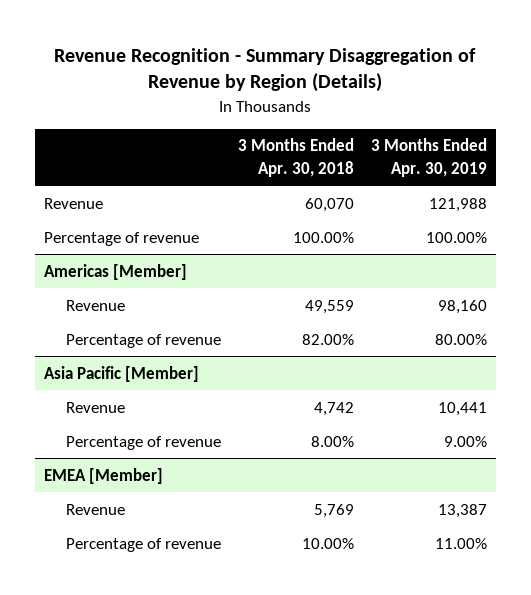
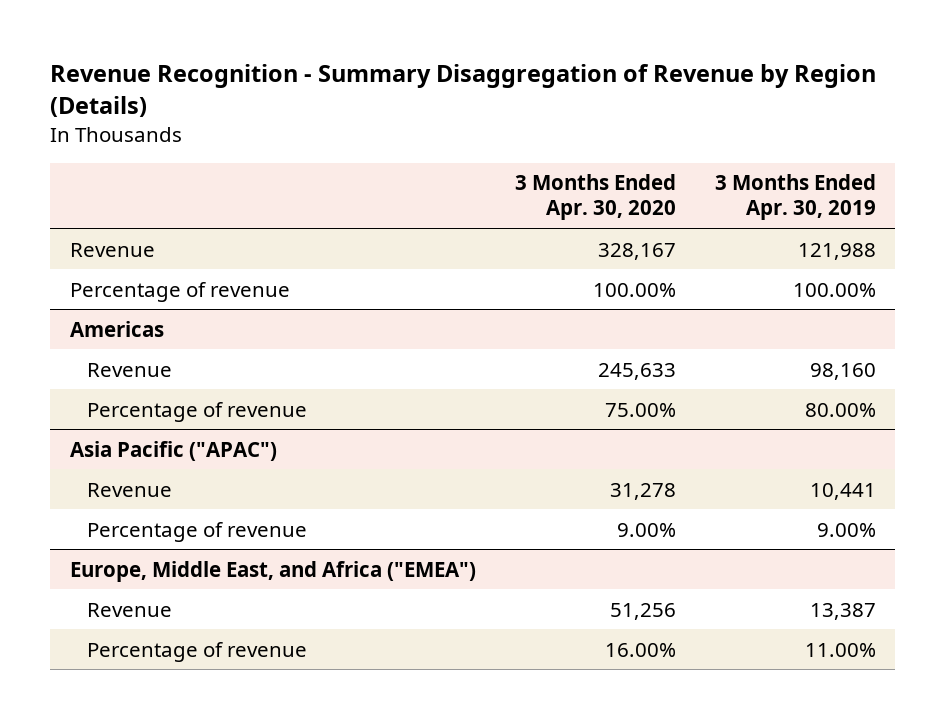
[237,138,354,177] 3 Months Ended Apr. 30, 2018 -> none
none -> [514,174,676,221] 3 Months Ended Apr. 30, 2020
[43,263,187,280] Americas [Member] -> [69,320,164,337] Americas
[43,365,199,382] Asia Pacific [Member] -> [69,440,277,461] Asia Pacific ("APAC")
[43,467,163,484] EMEA [Member] -> [69,560,476,582] Europe, Middle East, and Africa ("EMEA")

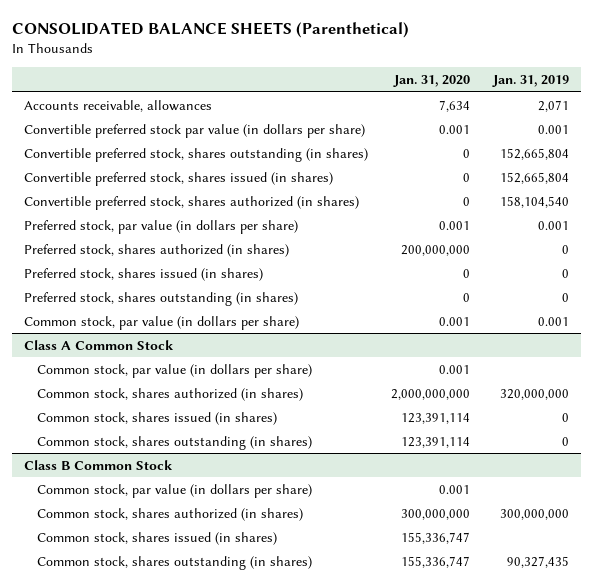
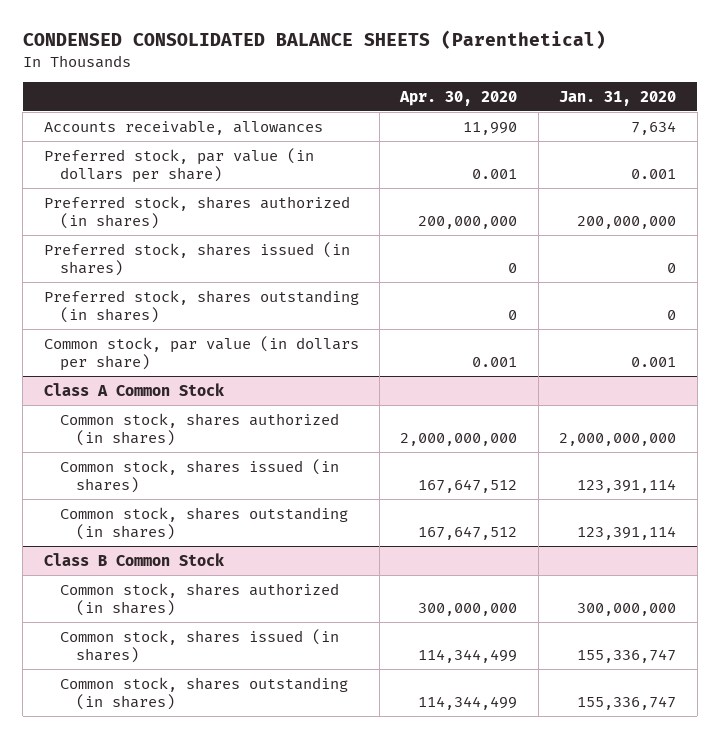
[12,22,410,39] CONSOLIDATED BALANCE SHEETS (Parenthetical) -> [22,30,606,50] CONDENSED CONSOLIDATED BALANCE SHEETS (Parenthetical)
[492,75,570,88] Jan. 31, 2019 -> none
none -> [399,90,518,106] Apr. 30, 2020
[23,123,365,138] Convertible preferred stock par value (in dollars per share) -> none
[23,147,368,162] Convertible preferred stock, shares outstanding (in shares) -> none
[23,171,333,186] Convertible preferred stock, shares issued (in shares) -> none
[23,195,359,210] Convertible preferred stock, shares authorized (in shares) -> none
[36,363,312,378] Common stock, par value (in dollars per share) -> none
[36,483,312,498] Common stock, par value (in dollars per share) -> none

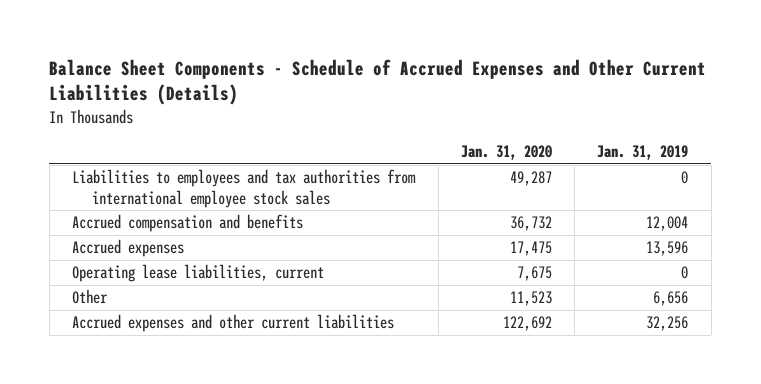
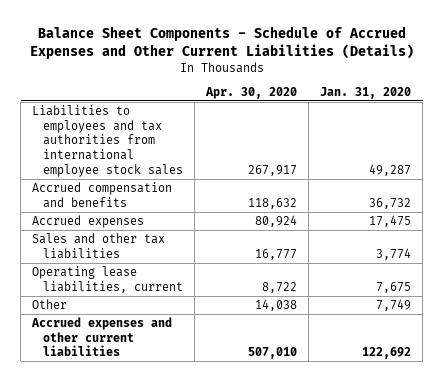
[597,145,689,161] Jan. 31, 2019 -> none
none -> [205,86,298,99] Apr. 30, 2020
none -> [32,232,166,259] Sales and other tax liabilities
[509,291,552,307] 11,523 -> [376,298,412,311] 7,749

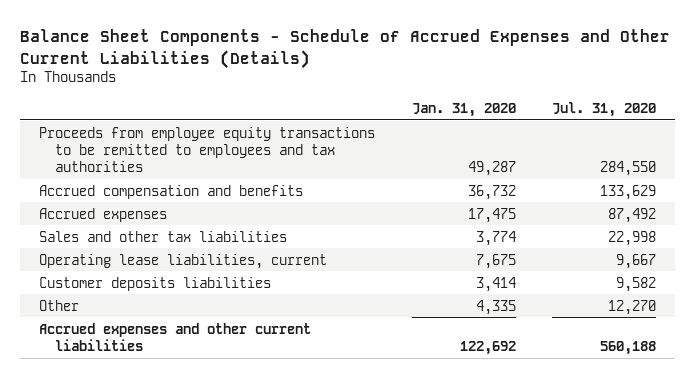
[205,86,298,99] Apr. 30, 2020 -> none
none -> [552,101,657,117] Jul. 31, 2020
[32,104,184,177] Liabilities to employees and tax authorities from international employee stock sales -> [38,126,375,173] Proceeds from employee equity transactions to be remitted to employees and tax authorities
none -> [38,276,271,291] Customer deposits liabilities
[376,298,412,311] 7,749 -> [475,299,516,315] 4,335

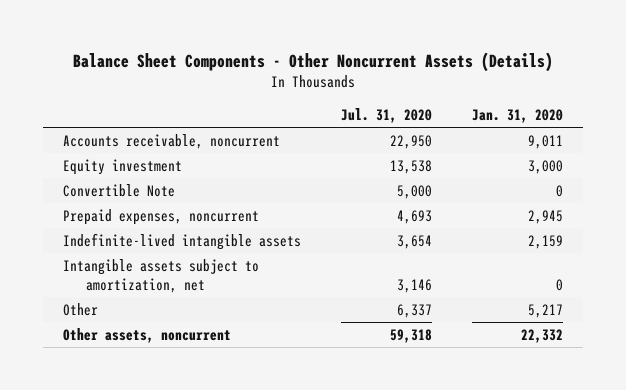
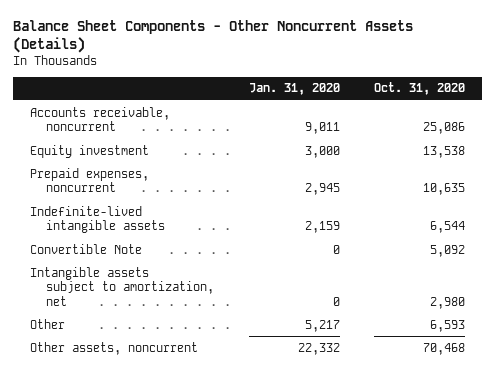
[341,108,433,124] Jul. 31, 2020 -> none
none -> [373,82,465,96] Oct. 31, 2020
[63,183,176,197] Convertible Note -> [29,243,142,254] Convertible Note

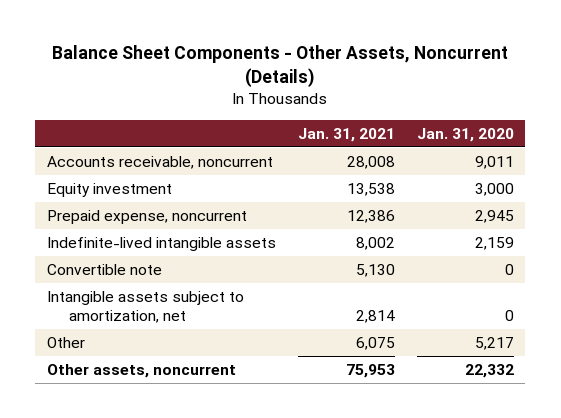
[12,19,413,54] Balance Sheet Components - Other Noncurrent Assets (Details) -> [52,45,509,88] Balance Sheet Components - Other Assets, Noncurrent (Details)
[373,82,465,96] Oct. 31, 2020 -> none
none -> [297,127,395,142] Jan. 31, 2021
[29,167,149,193] Prepaid expenses, noncurrent -> [46,210,247,225] Prepaid expense, noncurrent
[29,243,142,254] Convertible Note -> [46,264,162,276] Convertible note

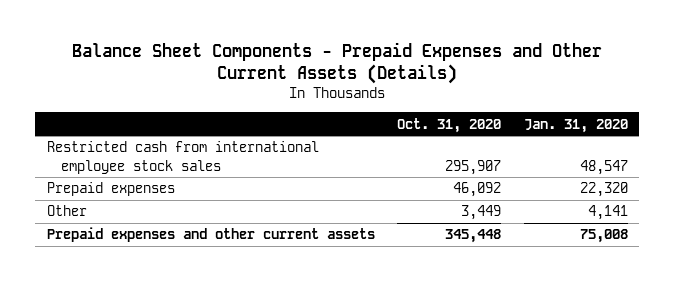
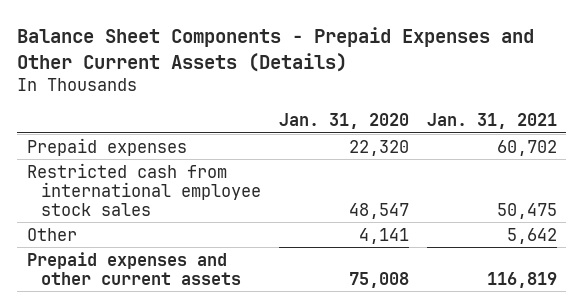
[397,117,502,133] Oct. 31, 2020 -> none
none -> [427,113,558,130] Jan. 31, 2021
[46,141,319,174] Restricted cash from international employee stock sales -> [26,162,261,216] Restricted cash from international employee stock sales

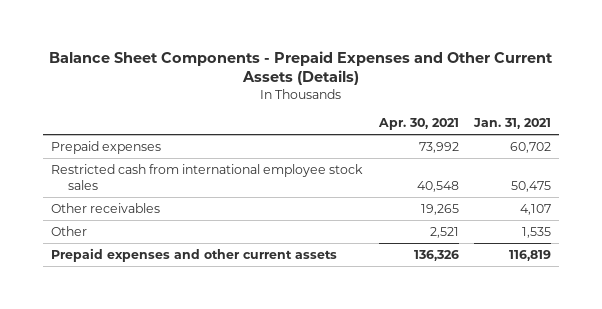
[278,113,409,130] Jan. 31, 2020 -> none
none -> [377,118,459,131] Apr. 30, 2021
none -> [51,202,161,213] Other receivables
[507,227,558,244] 5,642 -> [522,226,552,238] 1,535

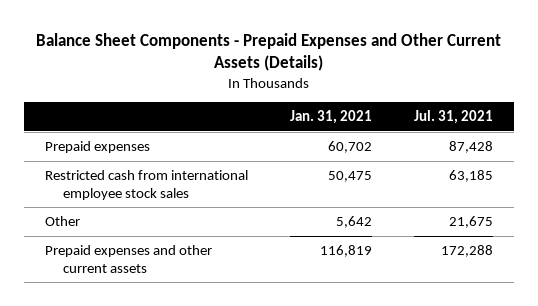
[377,118,459,131] Apr. 30, 2021 -> none
none -> [413,110,493,125] Jul. 31, 2021
[51,202,161,213] Other receivables -> none
[522,226,552,238] 1,535 -> [335,215,372,228] 5,642

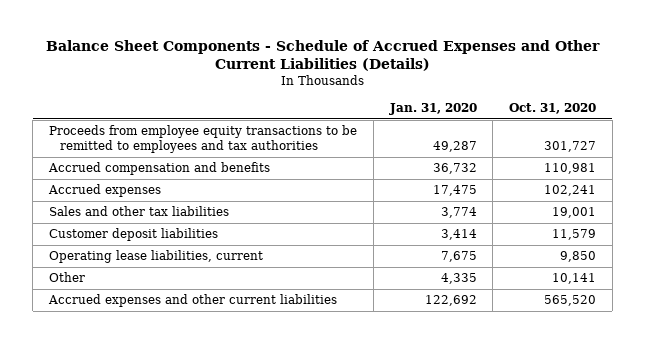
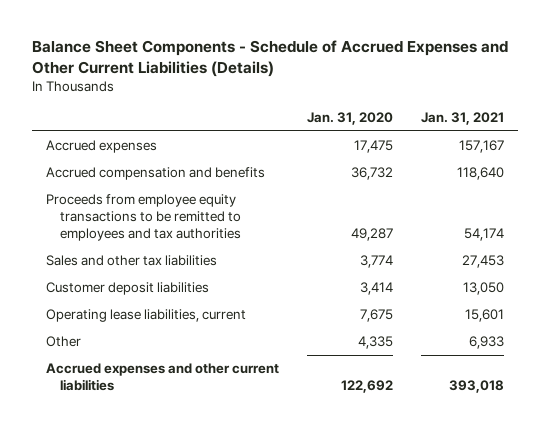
[508,102,596,114] Oct. 31, 2020 -> none
none -> [421,112,505,126] Jan. 31, 2021
[48,162,271,176] Accrued compensation and benefits -> [45,167,265,181] Accrued compensation and benefits
[49,125,358,153] Proceeds from employee equity transactions to be remitted to employees and tax authorities -> [45,194,241,242] Proceeds from employee equity transactions to be remitted to employees and tax authorities

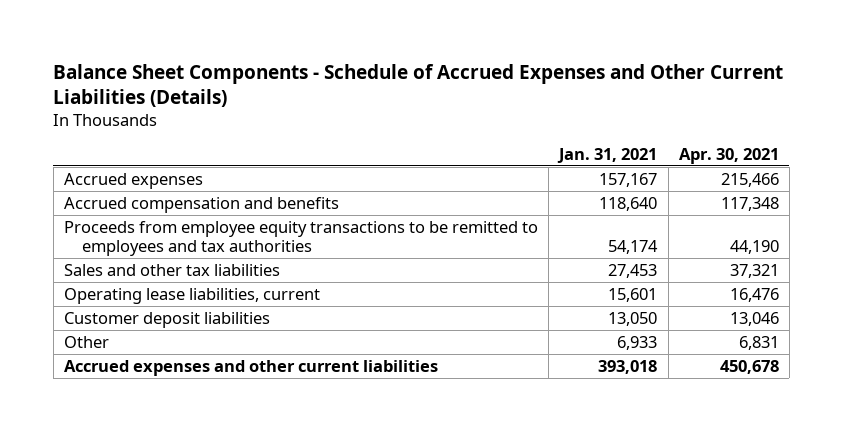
[306,112,393,126] Jan. 31, 2020 -> none
none -> [678,148,779,165] Apr. 30, 2021
[45,282,209,296] Customer deposit liabilities -> [64,311,271,328] Customer deposit liabilities

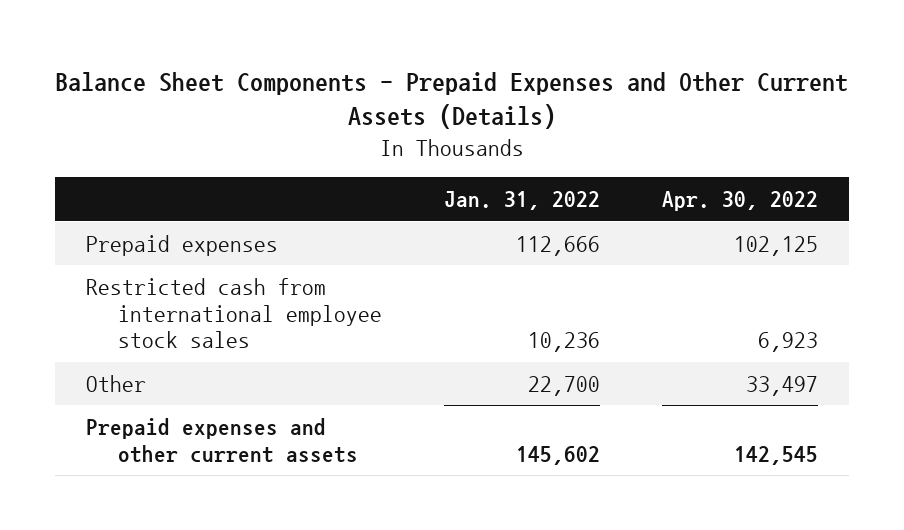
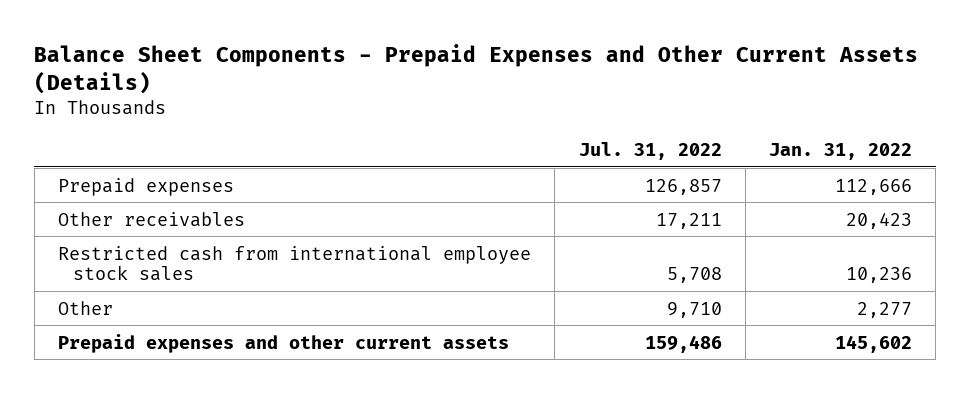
[662,191,819,212] Apr. 30, 2022 -> none
none -> [578,141,722,160] Jul. 31, 2022
none -> [58,211,246,227] Other receivables
[528,375,601,396] 22,700 -> [857,301,913,318] 2,277

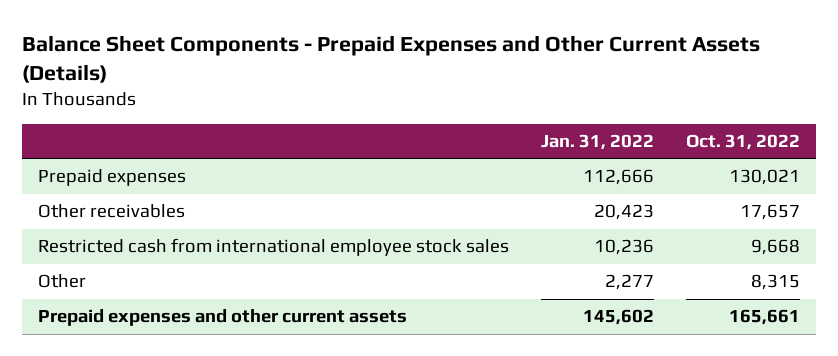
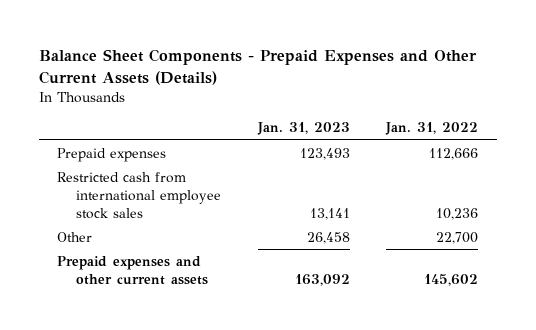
[686,134,801,151] Oct. 31, 2022 -> none
none -> [256,122,350,136] Jan. 31, 2023
[38,204,186,219] Other receivables -> none
[605,274,655,291] 2,277 -> [436,231,479,244] 22,700

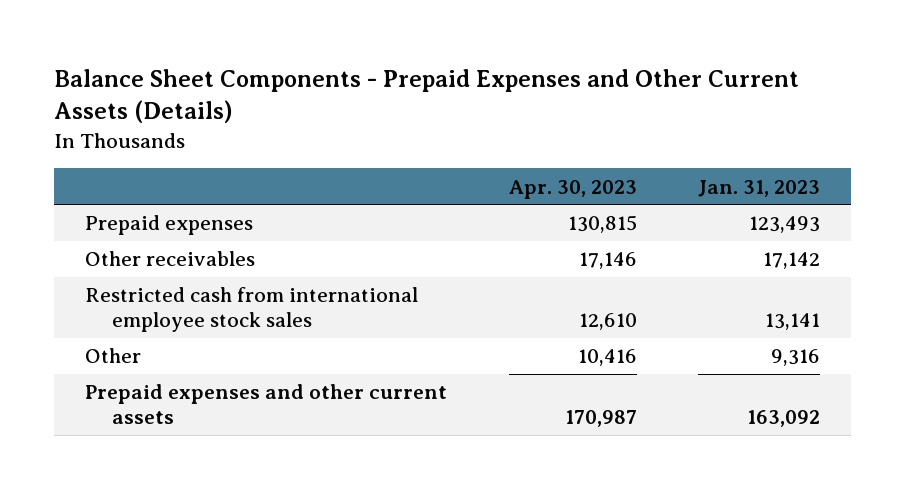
[385,122,479,136] Jan. 31, 2022 -> none
none -> [508,179,637,199] Apr. 30, 2023
none -> [85,251,256,267] Other receivables
[306,231,350,244] 26,458 -> [771,349,821,367] 9,316

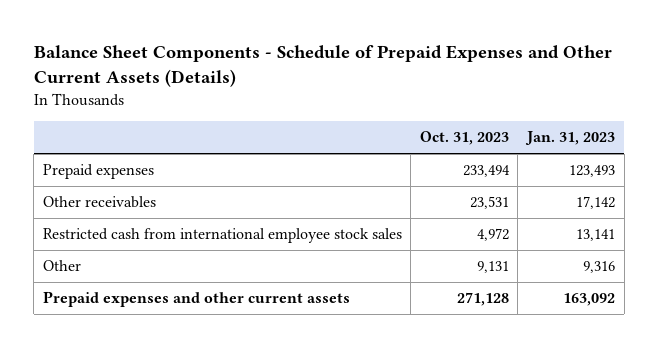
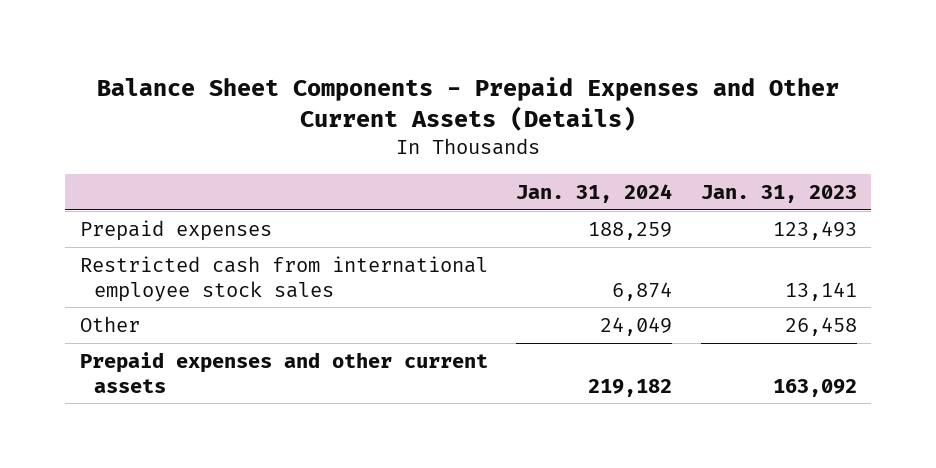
[33,45,612,88] Balance Sheet Components - Schedule of Prepaid Expenses and Other Current Assets (Details) -> [97,77,840,132] Balance Sheet Components - Prepaid Expenses and Other Current Assets (Details)
[419,131,509,146] Oct. 31, 2023 -> none
none -> [516,183,673,203] Jan. 31, 2024
[42,196,156,209] Other receivables -> none
[582,261,615,274] 9,316 -> [784,316,857,336] 26,458

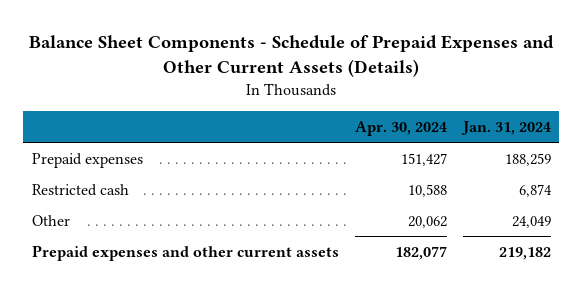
[97,77,840,132] Balance Sheet Components - Prepaid Expenses and Other Current Assets (Details) -> [29,35,555,78] Balance Sheet Components - Schedule of Prepaid Expenses and Other Current Assets (Details)
[700,184,857,203] Jan. 31, 2023 -> none
none -> [354,120,447,136] Apr. 30, 2024
[79,255,488,302] Restricted cash from international employee stock sales -> [31,183,129,196] Restricted cash

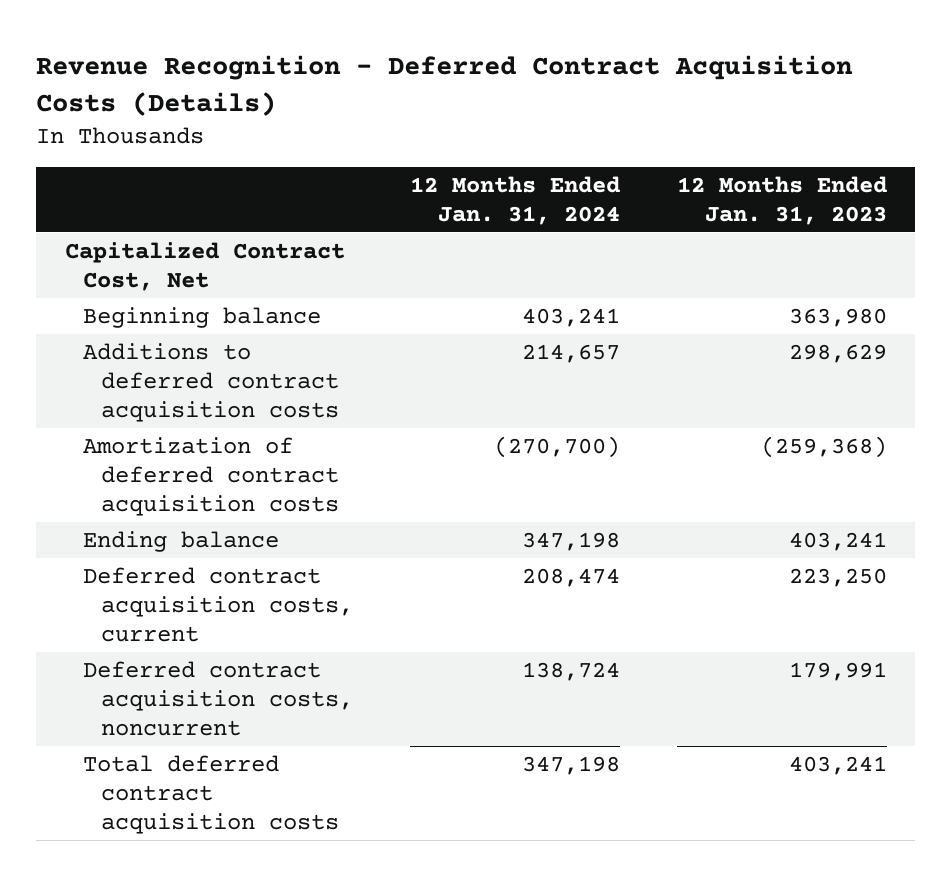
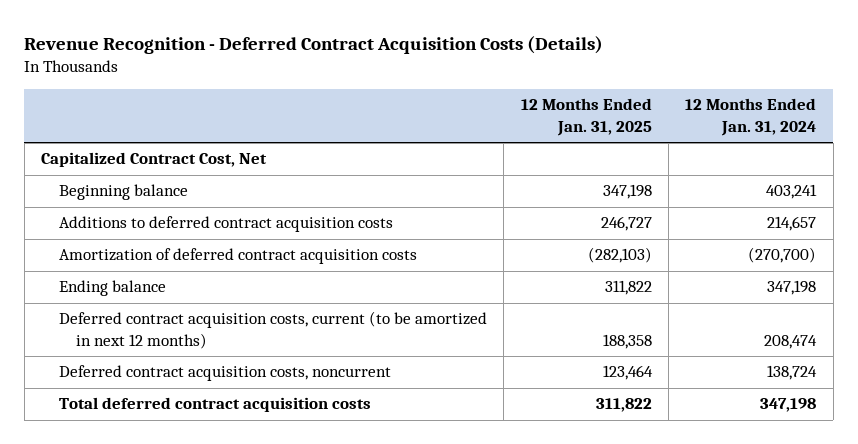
[676,175,887,225] 12 Months Ended Jan. 31, 2023 -> none
none -> [520,98,652,136] 12 Months Ended Jan. 31, 2025
[83,567,354,642] Deferred contract acquisition costs, current -> [58,311,487,349] Deferred contract acquisition costs, current (to be amortized in next 12 months)

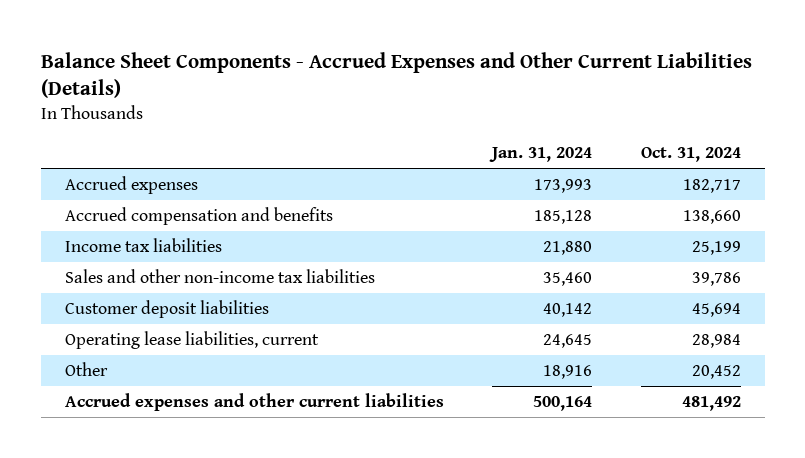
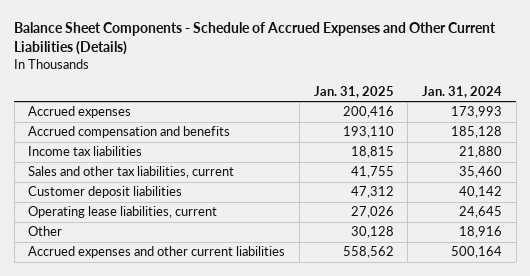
[40,52,752,99] Balance Sheet Components - Accrued Expenses and Other Current Liabilities (Details) -> [14,22,497,56] Balance Sheet Components - Schedule of Accrued Expenses and Other Current Liabilities (Details)
[640,147,741,163] Oct. 31, 2024 -> none
none -> [313,85,394,98] Jan. 31, 2025
[64,269,375,284] Sales and other non-income tax liabilities -> [28,166,235,179] Sales and other tax liabilities, current

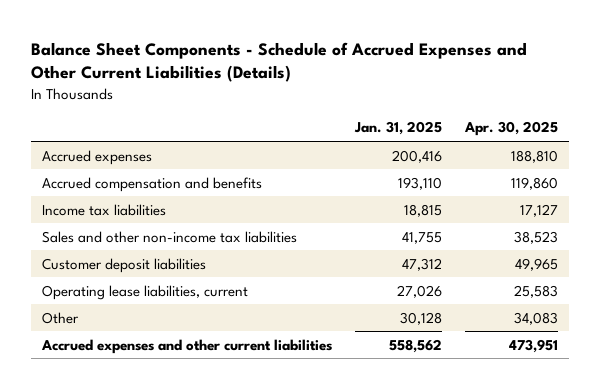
[422,85,503,98] Jan. 31, 2024 -> none
none -> [463,121,558,137] Apr. 30, 2025
[28,166,235,179] Sales and other tax liabilities, current -> [42,230,298,243] Sales and other non-income tax liabilities

